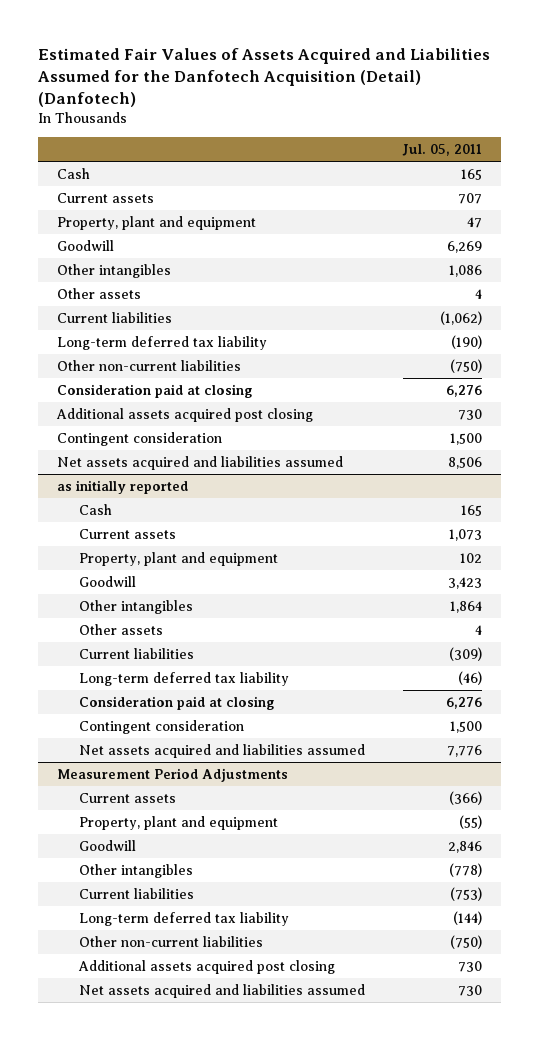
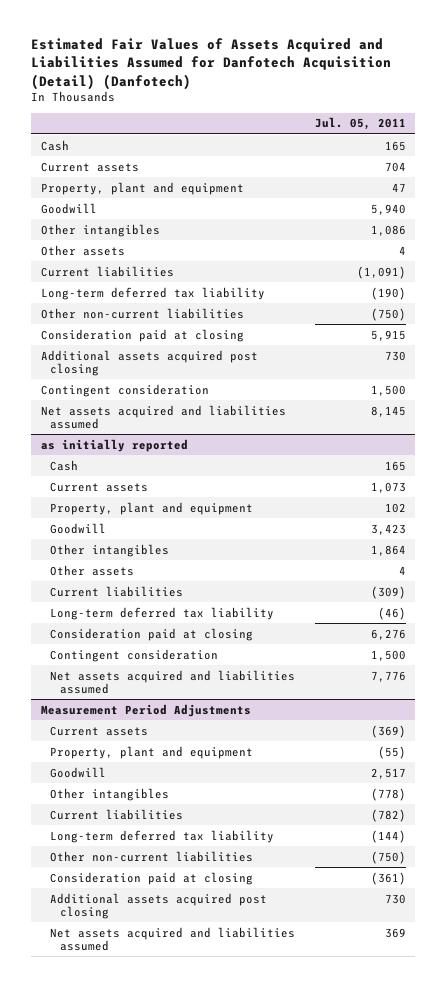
[37,47,490,107] Estimated Fair Values of Assets Acquired and Liabilities Assumed for the Danfotech Acquisition (Detail) (Danfotech) -> [31,38,392,90] Estimated Fair Values of Assets Acquired and Liabilities Assumed for Danfotech Acquisition (Detail) (Danfotech)
[457,192,482,204] 707 -> [384,161,406,172] 704
[446,240,482,253] 6,269 -> [370,203,406,215] 5,940
[439,310,482,325] (1,062) -> [356,265,406,279] (1,091)
[445,384,482,397] 6,276 -> [370,329,406,341] 5,915
[447,456,482,469] 8,506 -> [370,405,406,417] 8,145
[448,790,482,805] (366) -> [370,724,406,738] (369)
[447,840,482,853] 2,846 -> [370,767,406,779] 2,517
[449,886,482,901] (753) -> [370,808,406,822] (782)
none -> [50,871,254,885] Consideration paid at closing
[457,984,482,996] 730 -> [384,927,406,938] 369

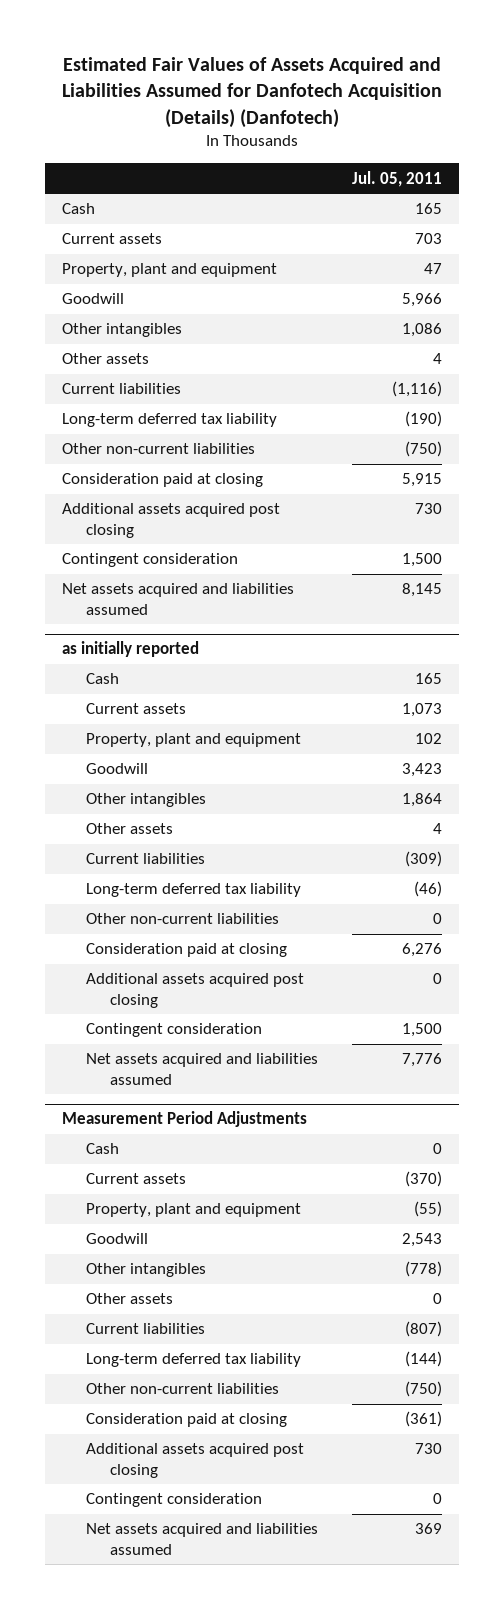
[31,38,392,90] Estimated Fair Values of Assets Acquired and Liabilities Assumed for Danfotech Acquisition (Detail) (Danfotech) -> [61,57,442,128] Estimated Fair Values of Assets Acquired and Liabilities Assumed for Danfotech Acquisition (Details) (Danfotech)
[384,161,406,172] 704 -> [414,233,442,245] 703
[370,203,406,215] 5,940 -> [401,293,442,308] 5,966
[356,265,406,279] (1,091) -> [391,381,442,398] (1,116)
none -> [86,913,280,925] Other non-current liabilities
none -> [86,973,305,1008] Additional assets acquired post closing
none -> [86,1143,120,1155] Cash
[370,724,406,738] (369) -> [404,1171,442,1188] (370)
[370,767,406,779] 2,517 -> [401,1233,442,1248] 2,543
none -> [86,1293,174,1305] Other assets
[370,808,406,822] (782) -> [404,1321,442,1338] (807)
none -> [86,1493,263,1508] Contingent consideration

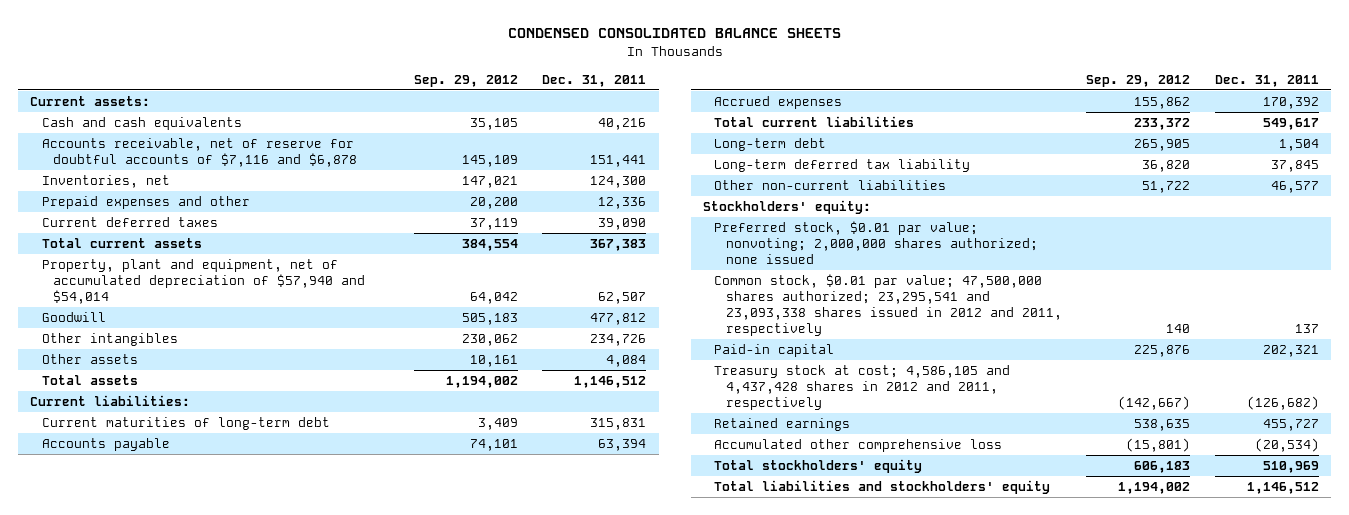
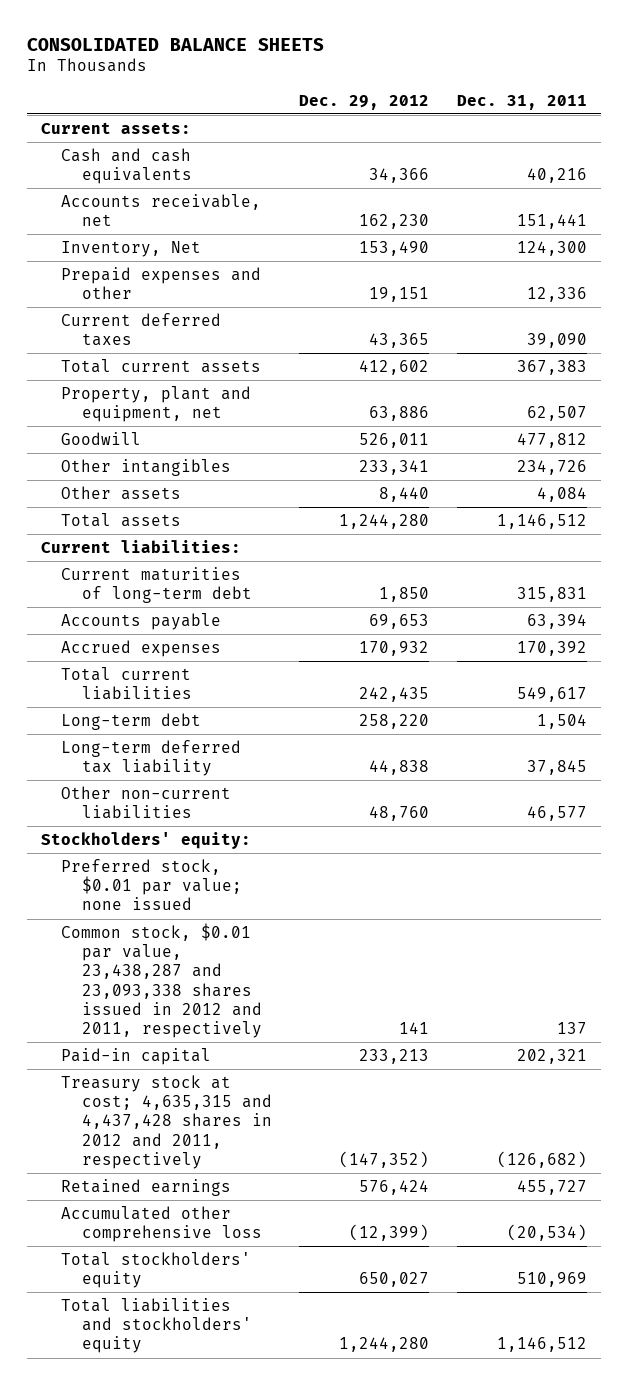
[507,28,841,39] CONDENSED CONSOLIDATED BALANCE SHEETS -> [26,37,324,51] CONSOLIDATED BALANCE SHEETS
[413,74,518,87] Sep. 29, 2012 -> none
none -> [299,94,430,110] Dec. 29, 2012
[41,138,357,168] Accounts receivable, net of reserve for doubtful accounts of $7,116 and $6,878 -> [61,193,262,227] Accounts receivable, net
[41,175,170,189] Inventories, net -> [61,240,202,257] Inventory, Net
[41,259,365,305] Property, plant and equipment, net of accumulated depreciation of $57,940 and $54,014 -> [61,385,252,423] Property, plant and equipment, net
[714,221,1038,265] Preferred stock, $0.01 par value; nonvoting; 2,000,000 shares authorized; none issued -> [61,858,242,911] Preferred stock, $0.01 par value; none issued
[714,274,1062,337] Common stock, $0.01 par value; 47,500,000 shares authorized; 23,295,541 and 23,093,338 shares issued in 2012 and 2011, respectively -> [61,922,262,1038] Common stock, $0.01 par value, 23,438,287 and 23,093,338 shares issued in 2012 and 2011, respectively
[714,365,1011,411] Treasury stock at cost; 4,586,105 and 4,437,428 shares in 2012 and 2011, respectively -> [61,1074,272,1169] Treasury stock at cost; 4,635,315 and 4,437,428 shares in 2012 and 2011, respectively

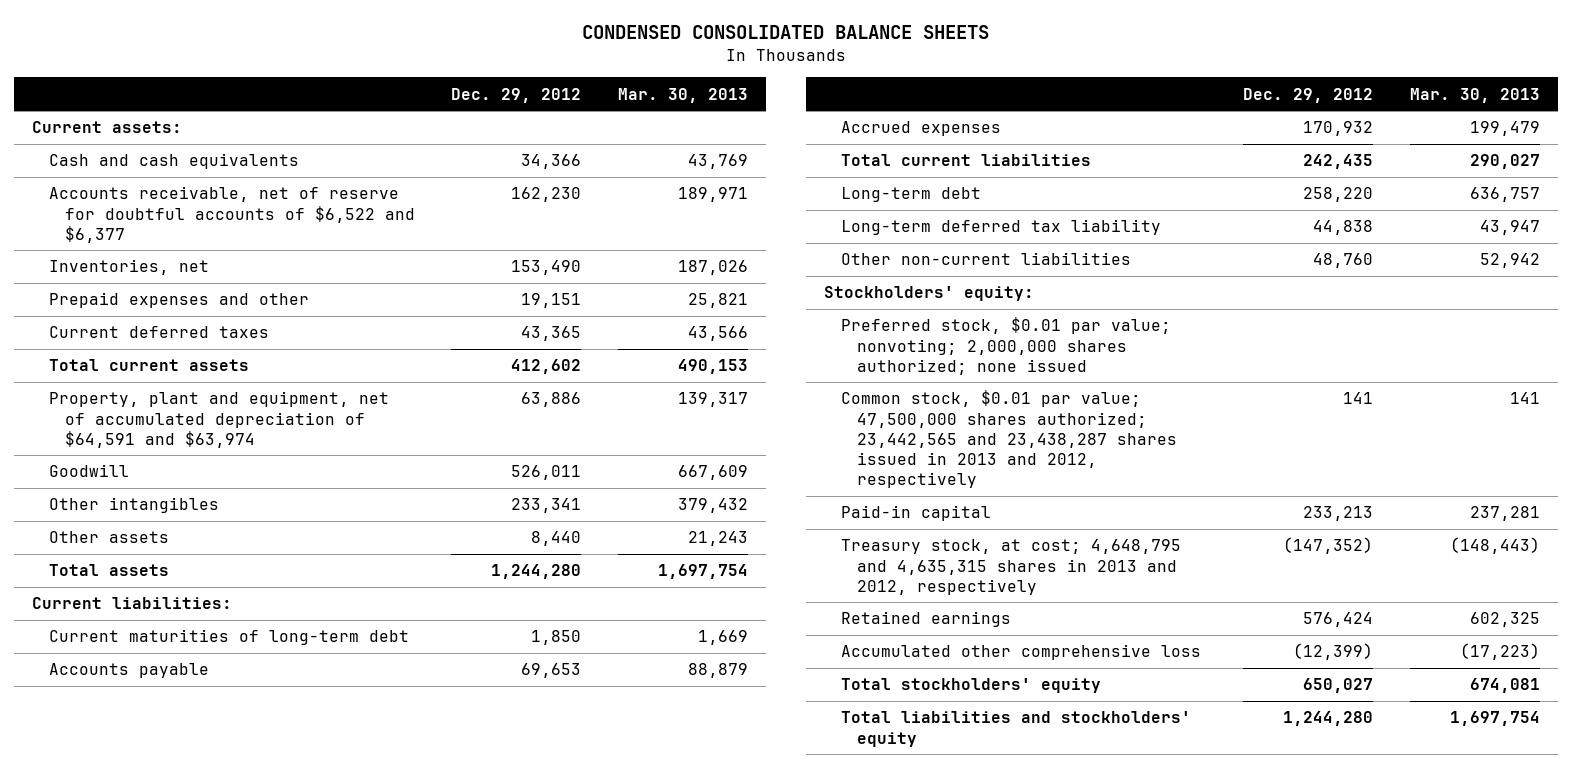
[26,37,324,51] CONSOLIDATED BALANCE SHEETS -> [581,25,989,40] CONDENSED CONSOLIDATED BALANCE SHEETS
[456,94,587,110] Dec. 31, 2011 -> none
none -> [617,87,748,103] Mar. 30, 2013
[61,193,262,227] Accounts receivable, net -> [48,186,416,243] Accounts receivable, net of reserve for doubtful accounts of $6,522 and $6,377
[61,240,202,257] Inventory, Net -> [48,259,209,276] Inventories, net
[61,385,252,423] Property, plant and equipment, net -> [48,391,389,448] Property, plant and equipment, net of accumulated depreciation of $64,591 and $63,974
[61,858,242,911] Preferred stock, $0.01 par value; none issued -> [840,317,1171,375] Preferred stock, $0.01 par value; nonvoting; 2,000,000 shares authorized; none issued
[61,922,262,1038] Common stock, $0.01 par value, 23,438,287 and 23,093,338 shares issued in 2012 and 2011, respectively -> [840,390,1178,489] Common stock, $0.01 par value; 47,500,000 shares authorized; 23,442,565 and 23,438,287 shares issued in 2013 and 2012, respectively
[61,1074,272,1169] Treasury stock at cost; 4,635,315 and 4,437,428 shares in 2012 and 2011, respectively -> [840,539,1181,595] Treasury stock, at cost; 4,648,795 and 4,635,315 shares in 2013 and 2012, respectively

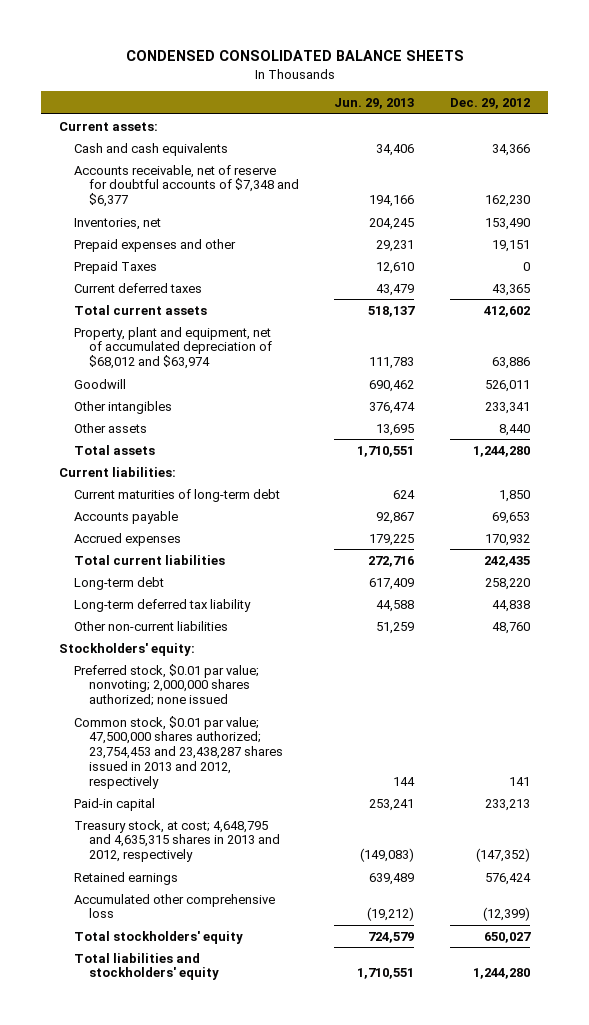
[617,87,748,103] Mar. 30, 2013 -> none
none -> [334,98,415,110] Jun. 29, 2013
[48,186,416,243] Accounts receivable, net of reserve for doubtful accounts of $6,522 and $6,377 -> [74,164,299,208] Accounts receivable, net of reserve for doubtful accounts of $7,348 and $6,377
none -> [74,260,158,274] Prepaid Taxes
[48,391,389,448] Property, plant and equipment, net of accumulated depreciation of $64,591 and $63,974 -> [74,326,272,370] Property, plant and equipment, net of accumulated depreciation of $68,012 and $63,974
[840,390,1178,489] Common stock, $0.01 par value; 47,500,000 shares authorized; 23,442,565 and 23,438,287 shares issued in 2013 and 2012, respectively -> [74,715,283,789] Common stock, $0.01 par value; 47,500,000 shares authorized; 23,754,453 and 23,438,287 shares issued in 2013 and 2012, respectively

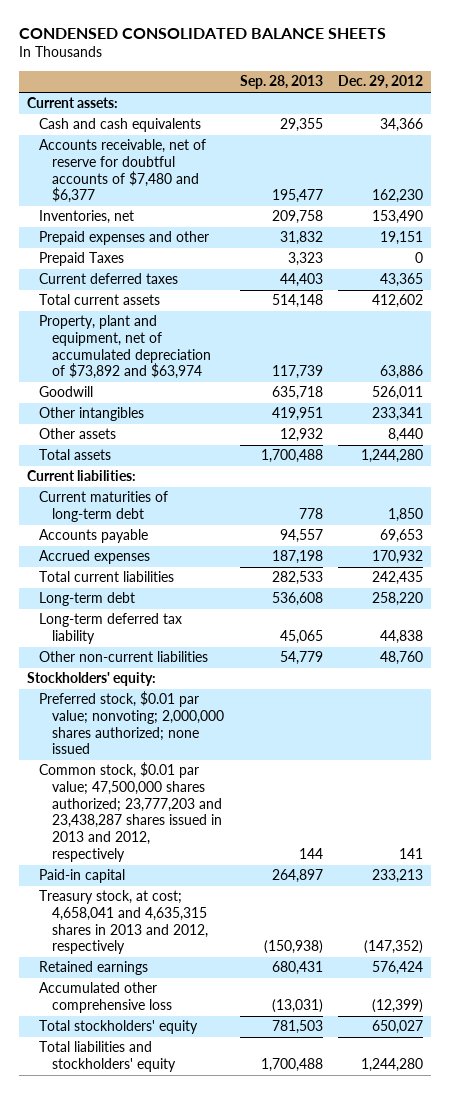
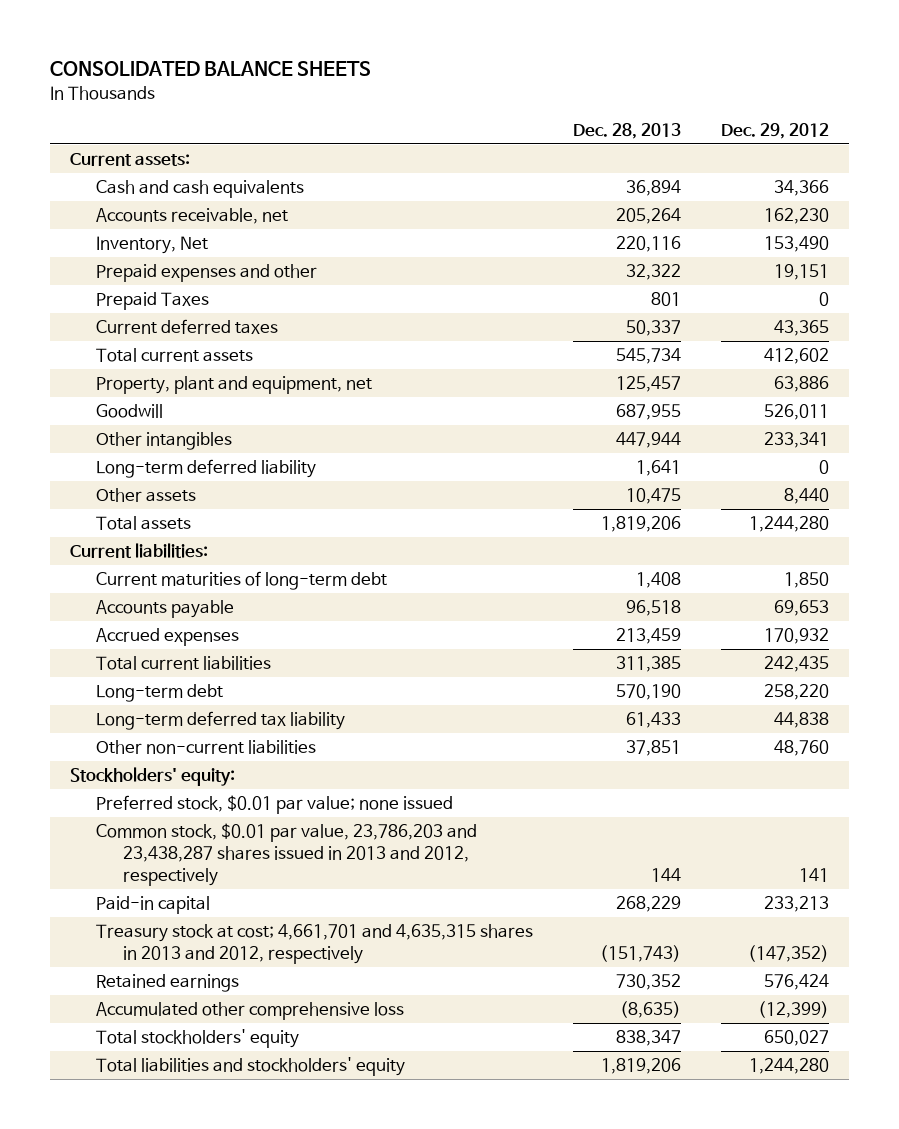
[18,28,386,40] CONDENSED CONSOLIDATED BALANCE SHEETS -> [49,61,371,77] CONSOLIDATED BALANCE SHEETS
[239,75,323,90] Sep. 28, 2013 -> none
none -> [573,122,682,139] Dec. 28, 2013
[39,139,207,204] Accounts receivable, net of reserve for doubtful accounts of $7,480 and $6,377 -> [96,208,289,225] Accounts receivable, net
[39,210,135,225] Inventories, net -> [96,236,209,255] Inventory, Net
[39,315,212,380] Property, plant and equipment, net of accumulated depreciation of $73,892 and $63,974 -> [96,376,373,395] Property, plant and equipment, net
none -> [96,459,317,479] Long-term deferred liability
[39,691,225,755] Preferred stock, $0.01 par value; nonvoting; 2,000,000 shares authorized; none issued -> [96,795,454,815] Preferred stock, $0.01 par value; none issued
[39,762,223,862] Common stock, $0.01 par value; 47,500,000 shares authorized; 23,777,203 and 23,438,287 shares issued in 2013 and 2012, respectively -> [96,823,478,887] Common stock, $0.01 par value, 23,786,203 and 23,438,287 shares issued in 2013 and 2012, respectively
[39,890,209,955] Treasury stock, at cost; 4,658,041 and 4,635,315 shares in 2013 and 2012, respectively -> [96,924,534,965] Treasury stock at cost; 4,661,701 and 4,635,315 shares in 2013 and 2012, respectively

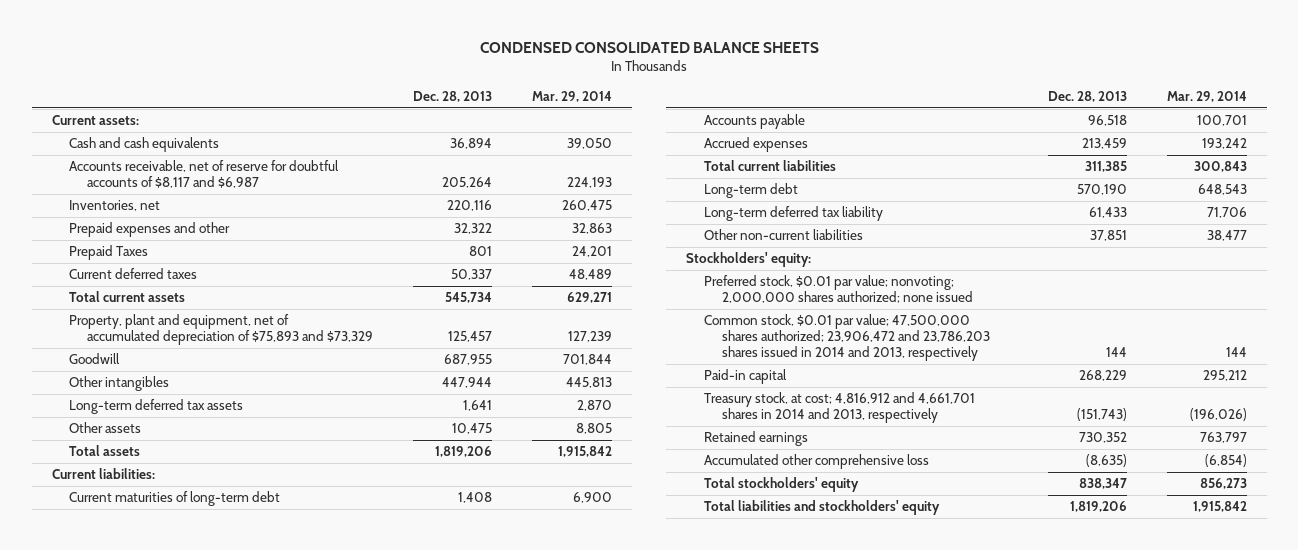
[49,61,371,77] CONSOLIDATED BALANCE SHEETS -> [480,41,820,53] CONDENSED CONSOLIDATED BALANCE SHEETS
[721,122,830,139] Dec. 29, 2012 -> none
none -> [532,91,613,103] Mar. 29, 2014
[96,208,289,225] Accounts receivable, net -> [69,160,340,189] Accounts receivable, net of reserve for doubtful accounts of $8,117 and $6,987
[96,236,209,255] Inventory, Net -> [69,200,161,212] Inventories, net
[96,376,373,395] Property, plant and equipment, net -> [69,314,373,346] Property, plant and equipment, net of accumulated depreciation of $75,893 and $73,329
[96,459,317,479] Long-term deferred liability -> [69,399,244,415] Long-term deferred tax assets
[96,795,454,815] Preferred stock, $0.01 par value; none issued -> [703,275,973,304] Preferred stock, $0.01 par value; nonvoting; 2,000,000 shares authorized; none issued
[96,823,478,887] Common stock, $0.01 par value, 23,786,203 and 23,438,287 shares issued in 2013 and 2012, respectively -> [703,314,990,362] Common stock, $0.01 par value; 47,500,000 shares authorized; 23,906,472 and 23,786,203 shares issued in 2014 and 2013, respectively
[96,924,534,965] Treasury stock at cost; 4,661,701 and 4,635,315 shares in 2013 and 2012, respectively -> [703,392,975,424] Treasury stock, at cost; 4,816,912 and 4,661,701 shares in 2014 and 2013, respectively

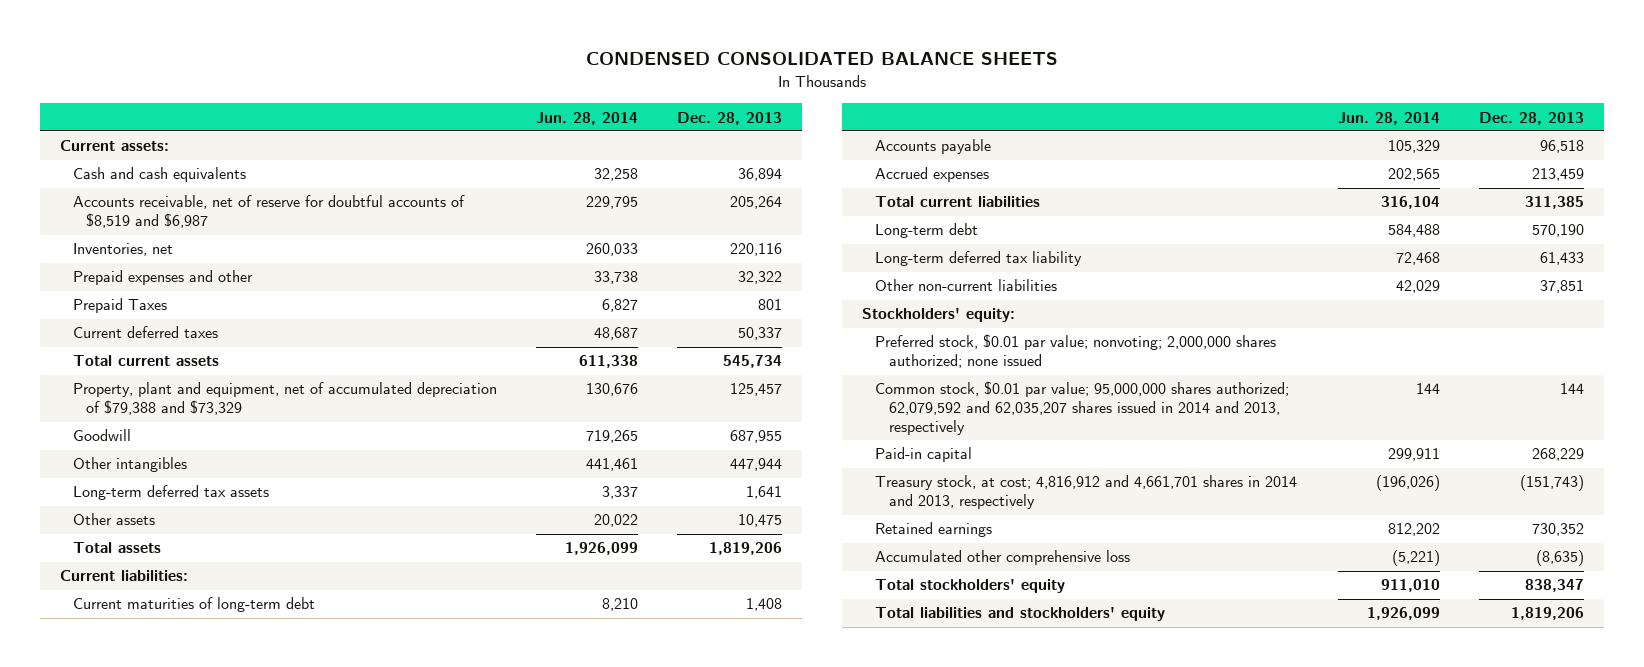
[532,91,613,103] Mar. 29, 2014 -> none
none -> [536,111,639,125] Jun. 28, 2014
[69,160,340,189] Accounts receivable, net of reserve for doubtful accounts of $8,117 and $6,987 -> [72,195,465,229] Accounts receivable, net of reserve for doubtful accounts of $8,519 and $6,987
[69,314,373,346] Property, plant and equipment, net of accumulated depreciation of $75,893 and $73,329 -> [72,382,497,416] Property, plant and equipment, net of accumulated depreciation of $79,388 and $73,329
[703,314,990,362] Common stock, $0.01 par value; 47,500,000 shares authorized; 23,906,472 and 23,786,203 shares issued in 2014 and 2013, respectively -> [875,381,1290,436] Common stock, $0.01 par value; 95,000,000 shares authorized; 62,079,592 and 62,035,207 shares issued in 2014 and 2013, respectively

